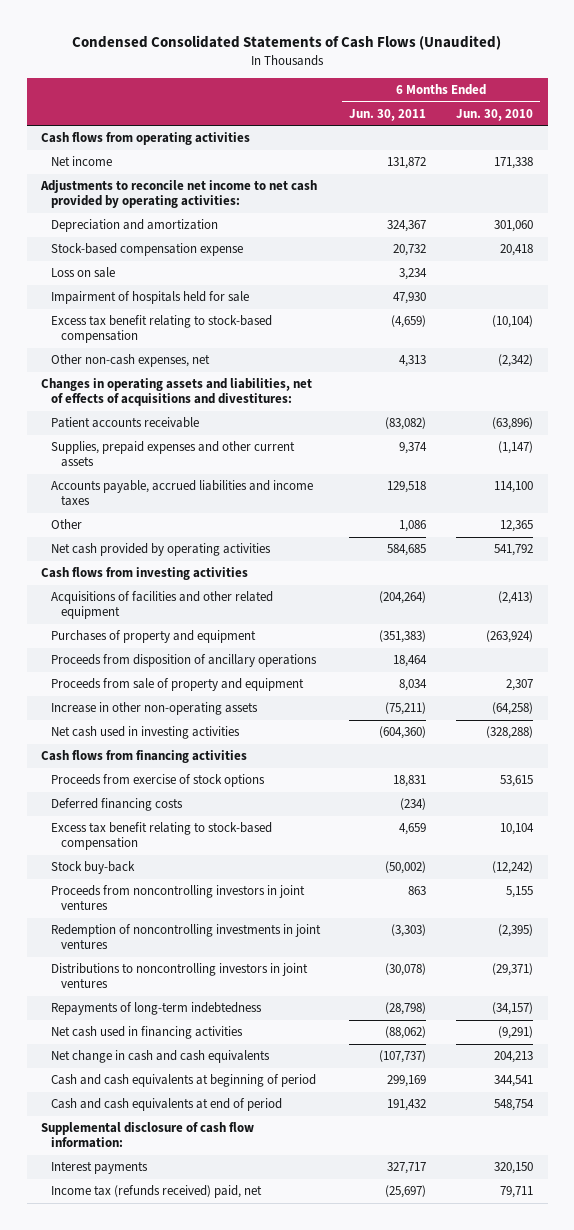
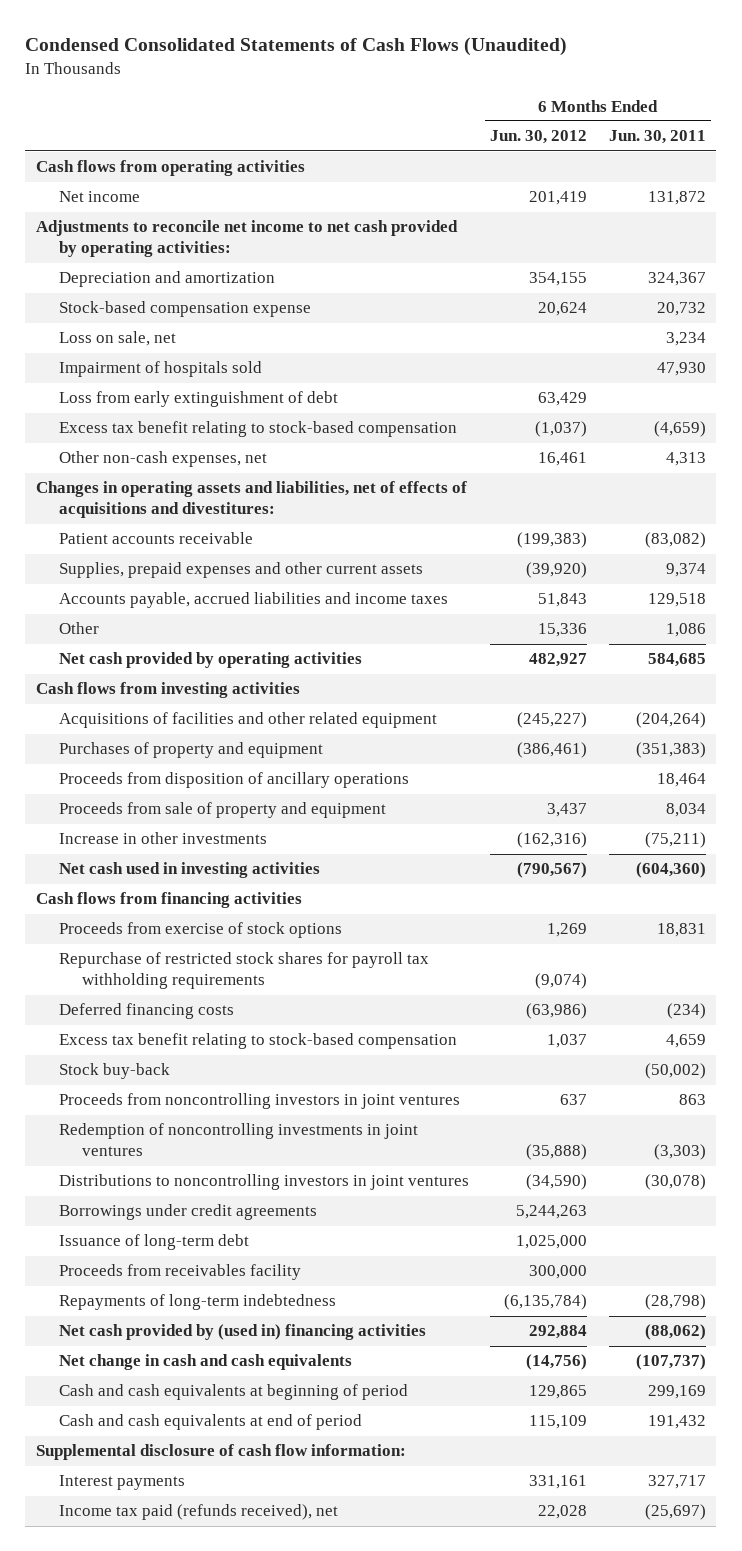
[455,108,533,121] Jun. 30, 2010 -> none
none -> [490,130,588,145] Jun. 30, 2012
[50,267,115,279] Loss on sale -> [59,331,177,347] Loss on sale, net
[50,291,249,305] Impairment of hospitals held for sale -> [59,361,263,378] Impairment of hospitals sold
none -> [59,391,339,408] Loss from early extinguishment of debt
[50,702,258,716] Increase in other non-operating assets -> [59,832,268,845] Increase in other investments
none -> [59,952,430,990] Repurchase of restricted stock shares for payroll tax withholding requirements
none -> [59,1204,318,1221] Borrowings under credit agreements
none -> [59,1234,250,1251] Issuance of long-term debt
none -> [59,1264,302,1281] Proceeds from receivables facility
[50,1026,243,1040] Net cash used in financing activities -> [59,1324,427,1341] Net cash provided by (used in) financing activities
[50,1185,262,1199] Income tax (refunds received) paid, net -> [59,1504,339,1521] Income tax paid (refunds received), net

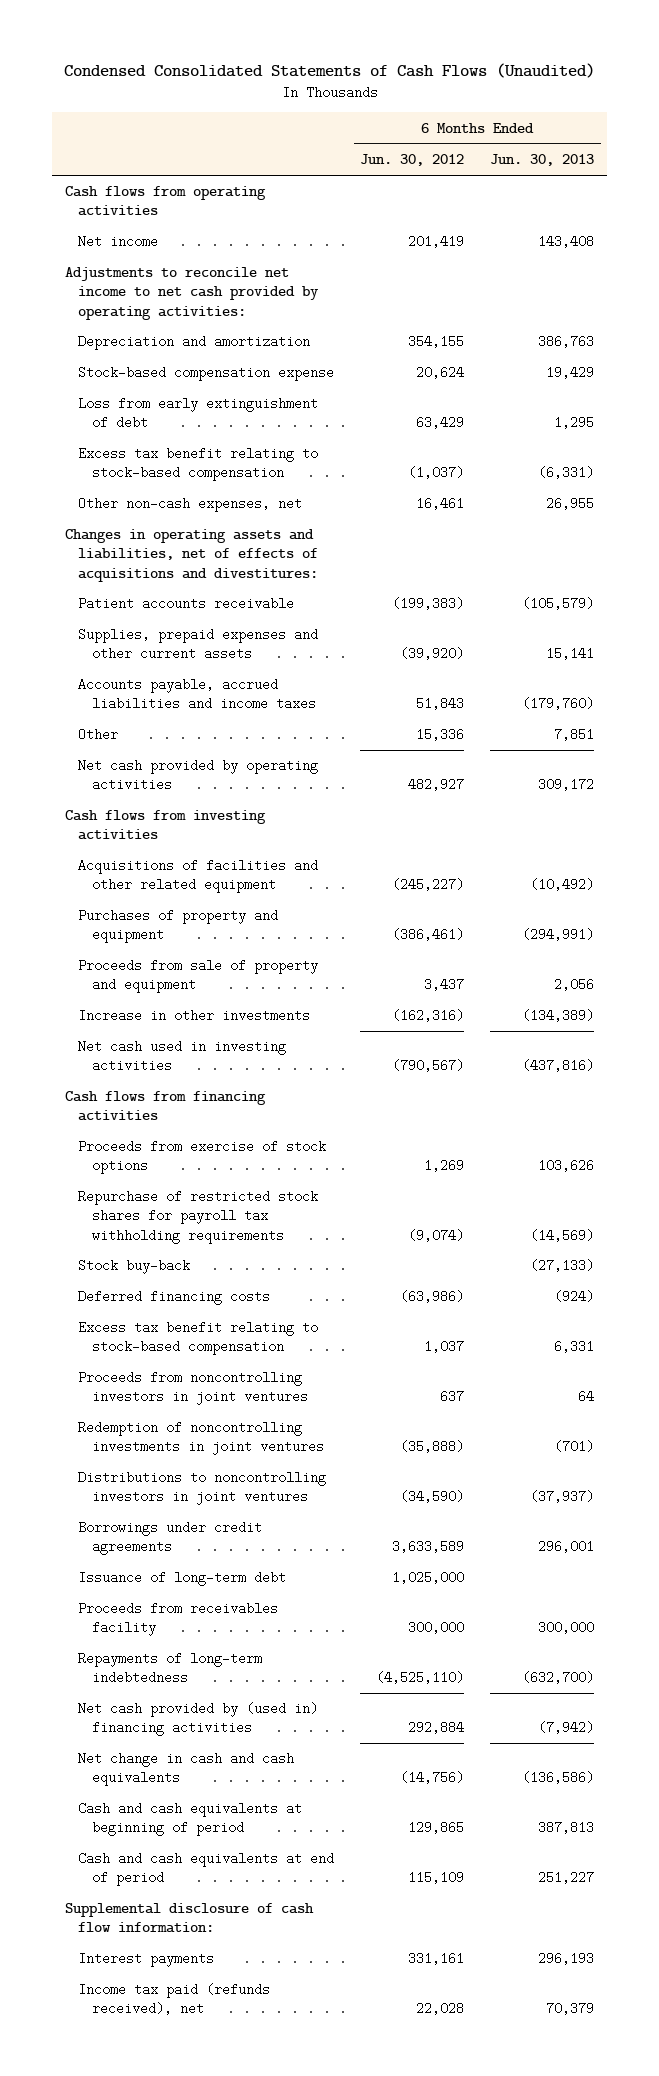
[608,130,706,145] Jun. 30, 2011 -> none
none -> [490,154,595,167] Jun. 30, 2013
[59,331,177,347] Loss on sale, net -> none
[59,361,263,378] Impairment of hospitals sold -> none
[59,772,410,789] Proceeds from disposition of ancillary operations -> none
[59,1063,171,1080] Stock buy-back -> [78,1259,191,1275] Stock buy-back
[516,1205,588,1220] 5,244,263 -> [392,1540,465,1554] 3,633,589
[504,1294,588,1311] (6,135,784) -> [376,1671,465,1685] (4,525,110)

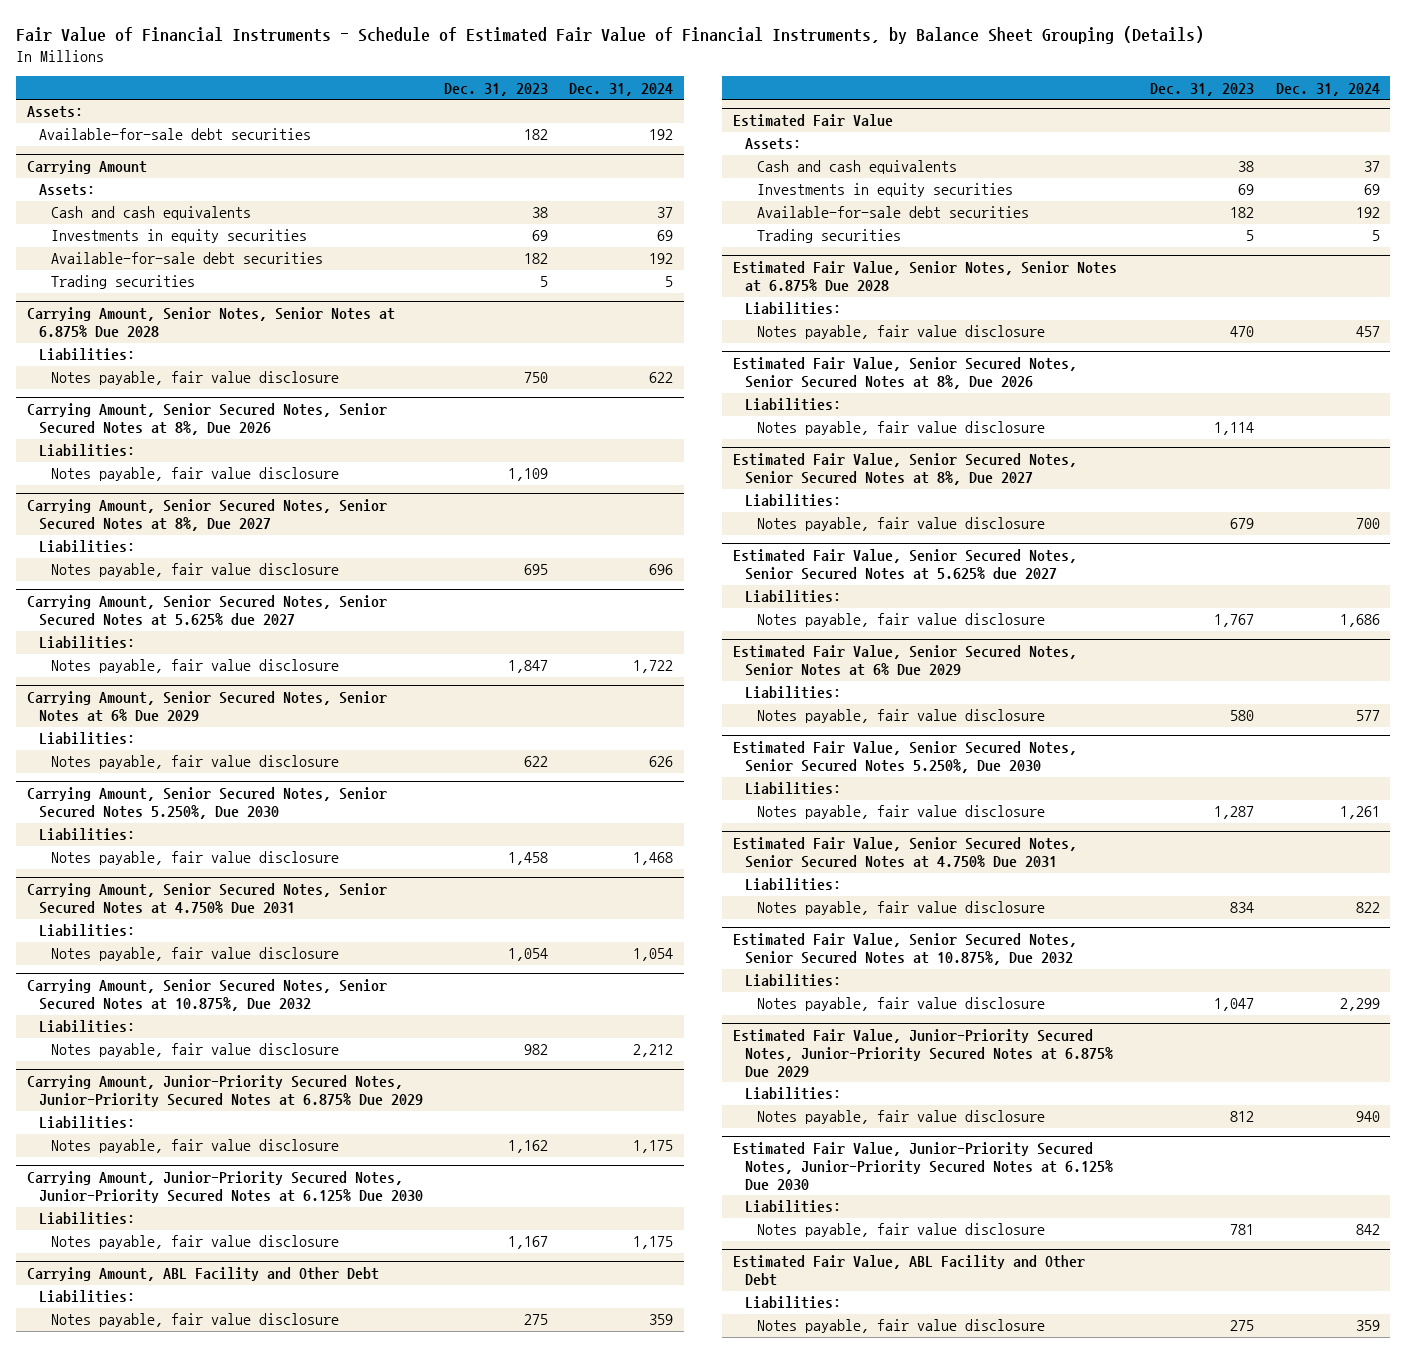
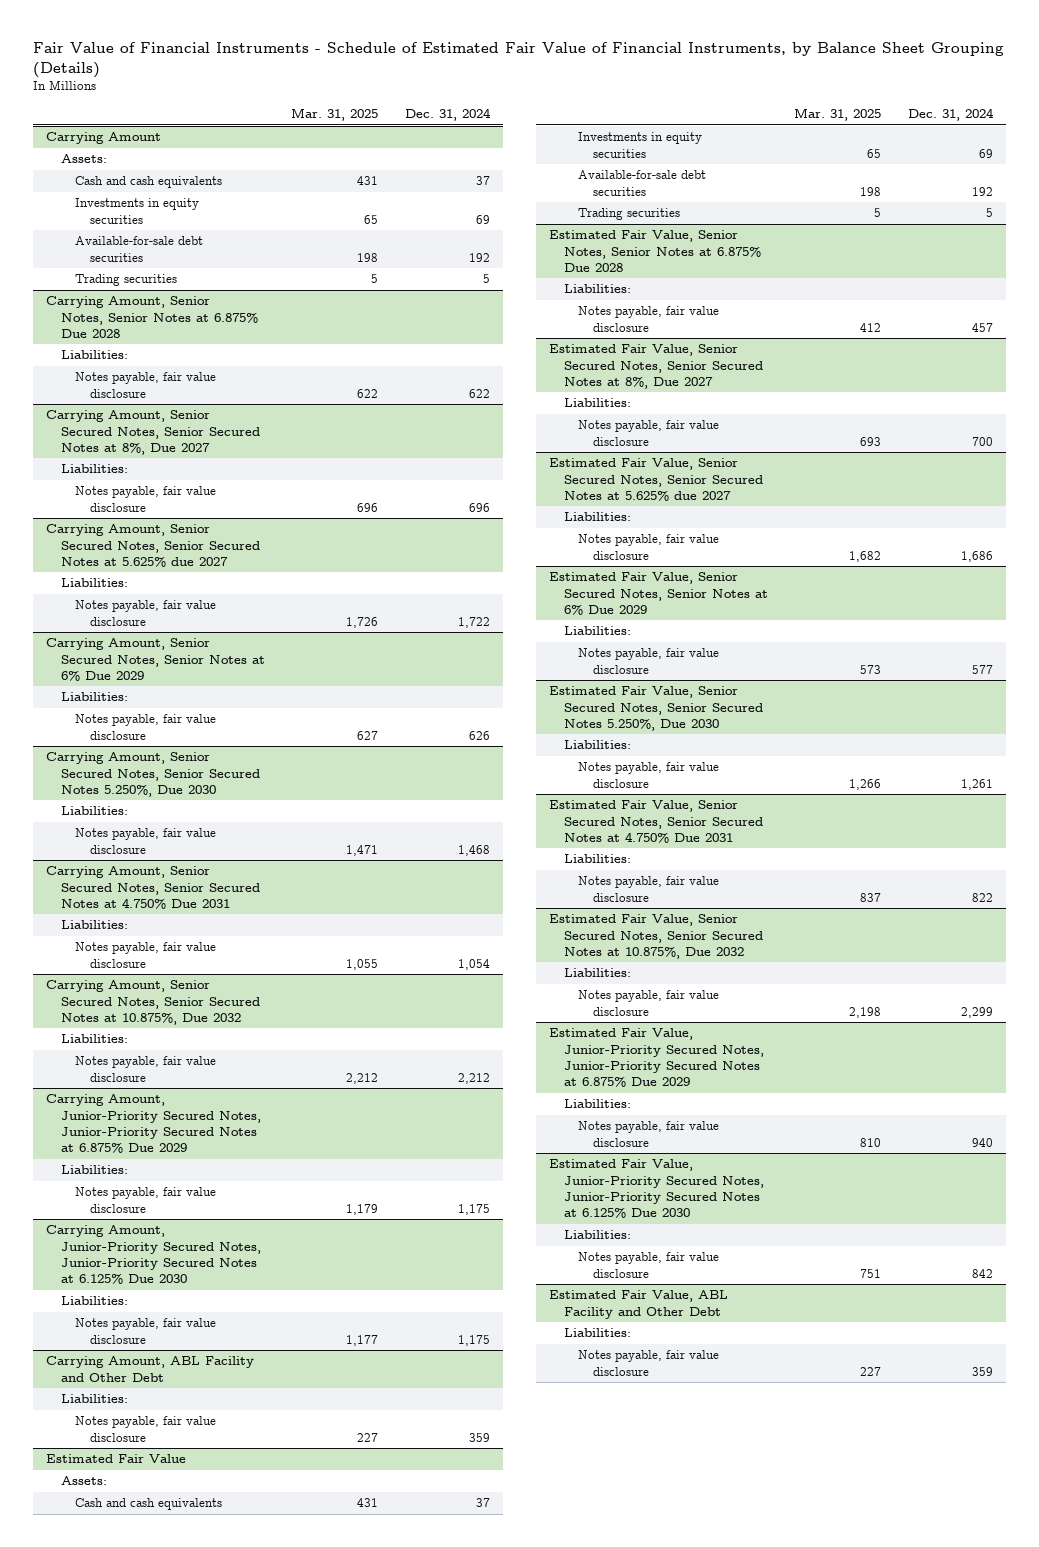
[444,82,549,96] Dec. 31, 2023 -> none
none -> [291,108,379,122] Mar. 31, 2025
[26,106,83,119] Assets: -> none
[39,128,312,141] Available-for-sale debt securities -> none
[26,403,387,436] Carrying Amount, Senior Secured Notes, Senior Secured Notes at 8%, Due 2026 -> none
[39,444,136,458] Liabilities: -> none
[51,467,340,482] Notes payable, fair value disclosure -> none
[733,357,1078,390] Estimated Fair Value, Senior Secured Notes, Senior Secured Notes at 8%, Due 2026 -> none
[745,398,842,412] Liabilities: -> none
[757,421,1046,436] Notes payable, fair value disclosure -> none

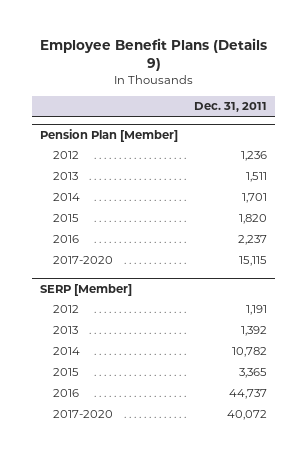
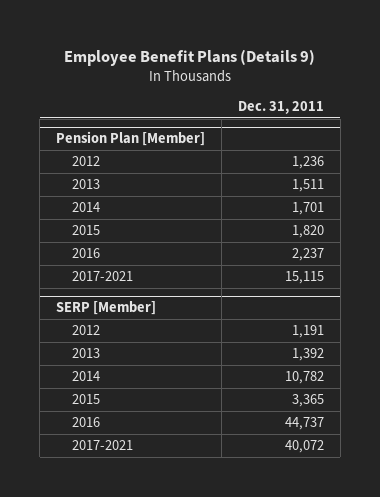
[52,256,113,265] 2017-2020 -> [72,271,134,282] 2017-2021
[52,410,113,419] 2017-2020 -> [72,440,134,451] 2017-2021

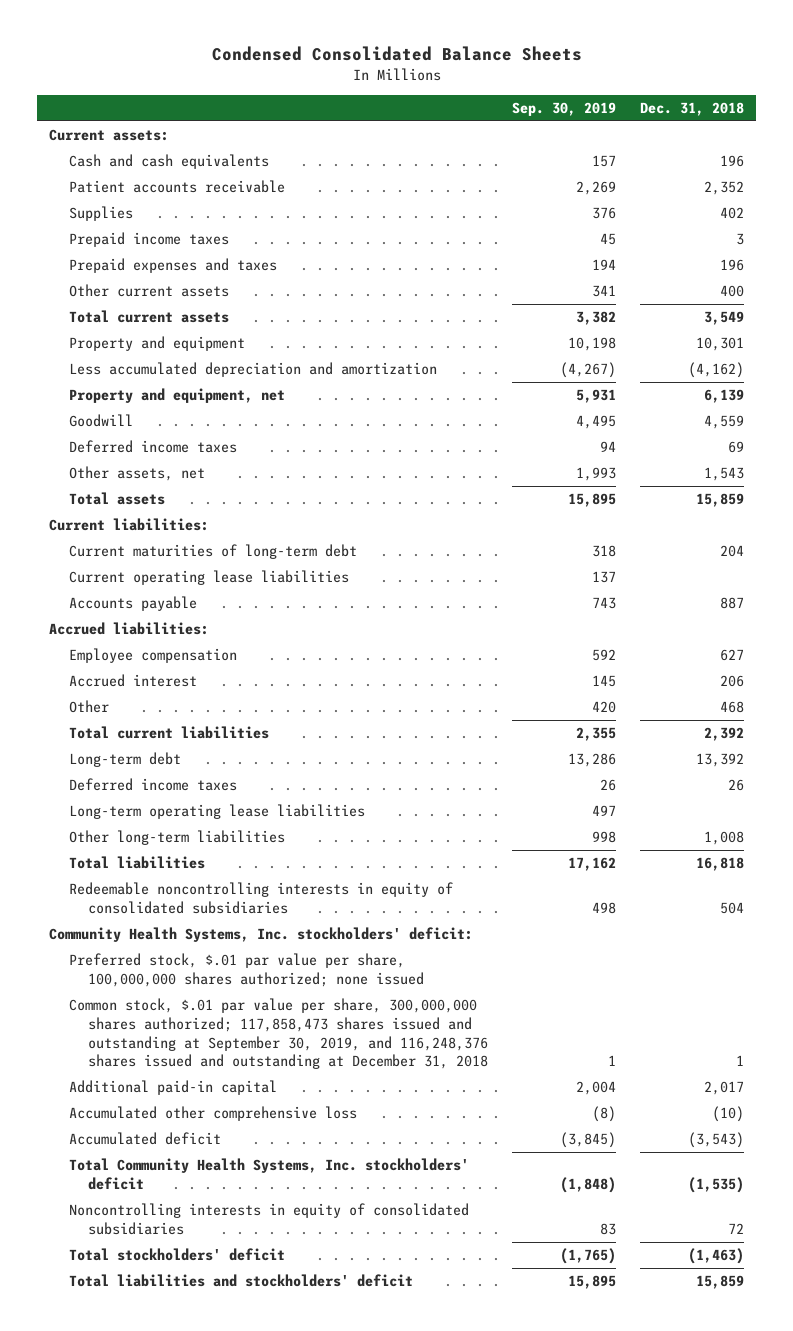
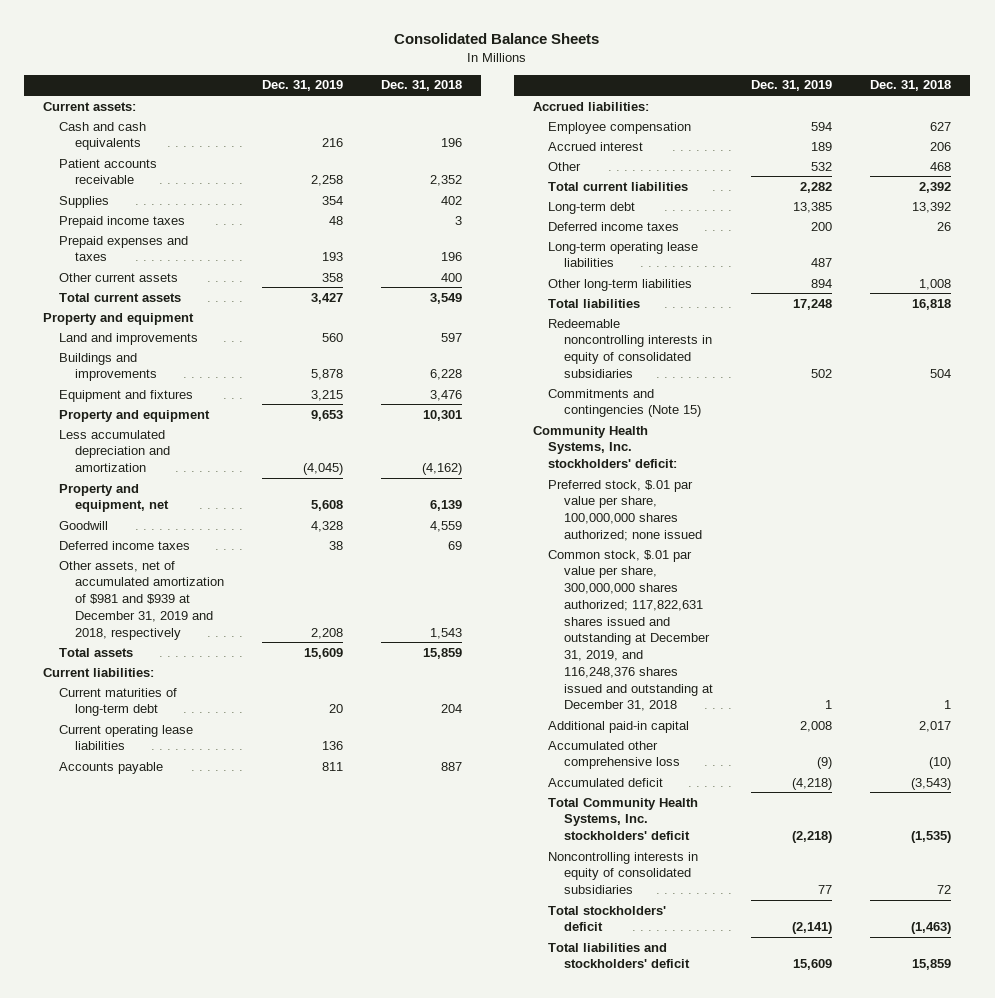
[211,46,582,62] Condensed Consolidated Balance Sheets -> [394,33,600,45] Consolidated Balance Sheets
[511,101,616,116] Sep. 30, 2019 -> none
none -> [262,80,344,92] Dec. 31, 2019
none -> [43,312,195,325] Property and equipment
none -> [59,332,199,345] Land and improvements
none -> [59,352,157,382] Buildings and improvements
none -> [59,389,194,402] Equipment and fixtures
[68,466,205,482] Other assets, net -> [59,560,224,640] Other assets, net of accumulated amortization of $981 and $939 at December 31, 2019 and 2018, respectively
none -> [548,388,702,418] Commitments and contingencies (Note 15)
[68,998,488,1070] Common stock, $.01 par value per share, 300,000,000 shares authorized; 117,858,473 shares issued and outstanding at September 30, 2019, and 116,248,376 shares issued and outstanding at December 31, 2018 -> [548,549,714,712] Common stock, $.01 par value per share, 300,000,000 shares authorized; 117,822,631 shares issued and outstanding at December 31, 2019, and 116,248,376 shares issued and outstanding at December 31, 2018

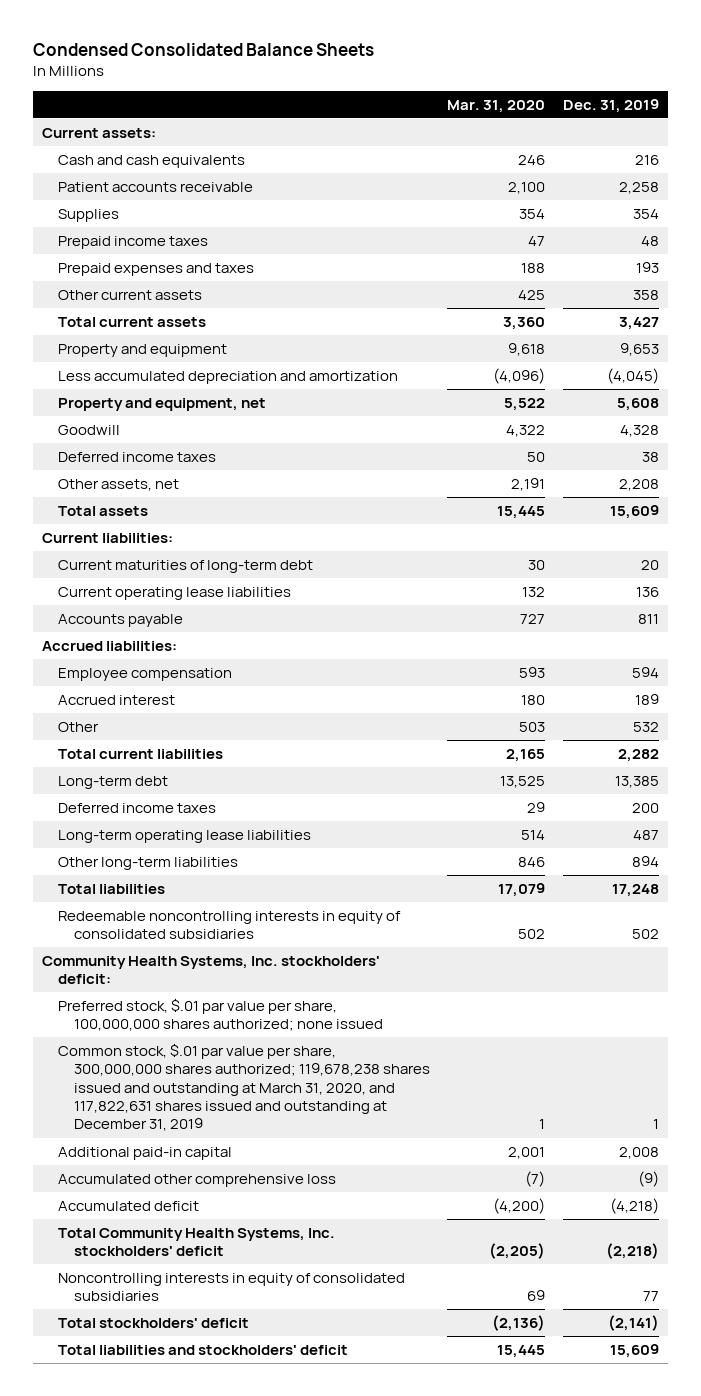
[394,33,600,45] Consolidated Balance Sheets -> [32,42,374,56] Condensed Consolidated Balance Sheets
[381,80,463,92] Dec. 31, 2018 -> none
none -> [447,99,546,113] Mar. 31, 2020
[43,312,195,325] Property and equipment -> none
[59,332,199,345] Land and improvements -> none
[59,352,157,382] Buildings and improvements -> none
[59,389,194,402] Equipment and fixtures -> none
[59,560,224,640] Other assets, net of accumulated amortization of $981 and $939 at December 31, 2019 and 2018, respectively -> [57,478,179,491] Other assets, net
[548,388,702,418] Commitments and contingencies (Note 15) -> none
[548,549,714,712] Common stock, $.01 par value per share, 300,000,000 shares authorized; 117,822,631 shares issued and outstanding at December 31, 2019, and 116,248,376 shares issued and outstanding at December 31, 2018 -> [57,1042,430,1132] Common stock, $.01 par value per share, 300,000,000 shares authorized; 119,678,238 shares issued and outstanding at March 31, 2020, and 117,822,631 shares issued and outstanding at December 31, 2019

